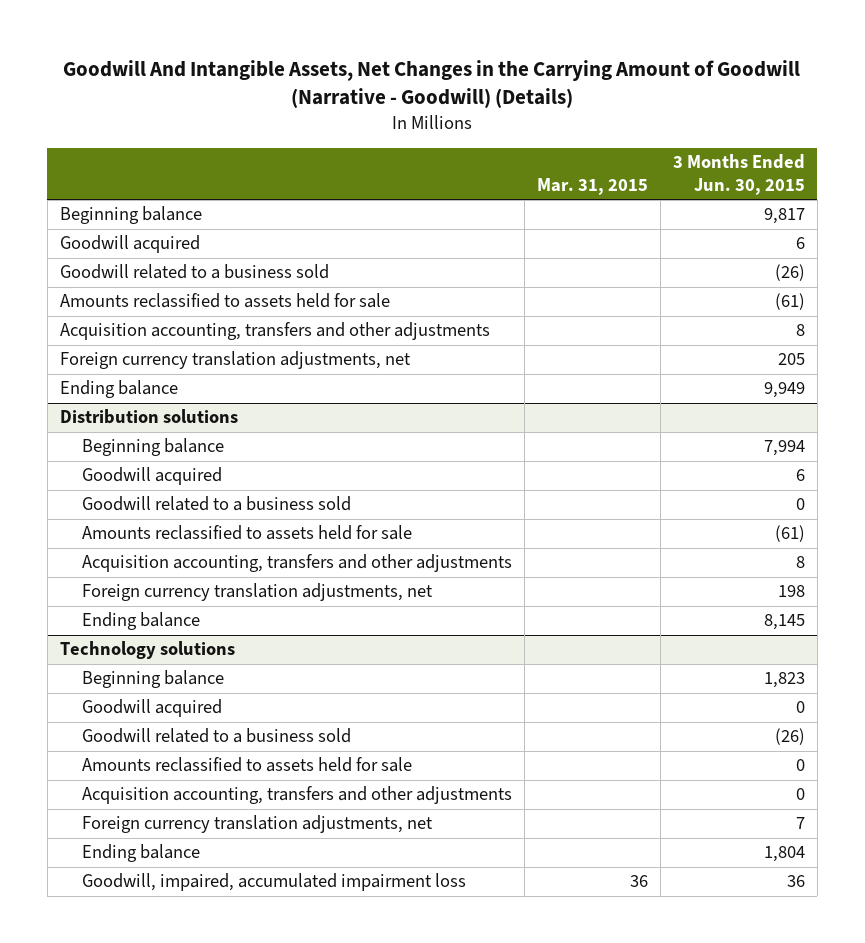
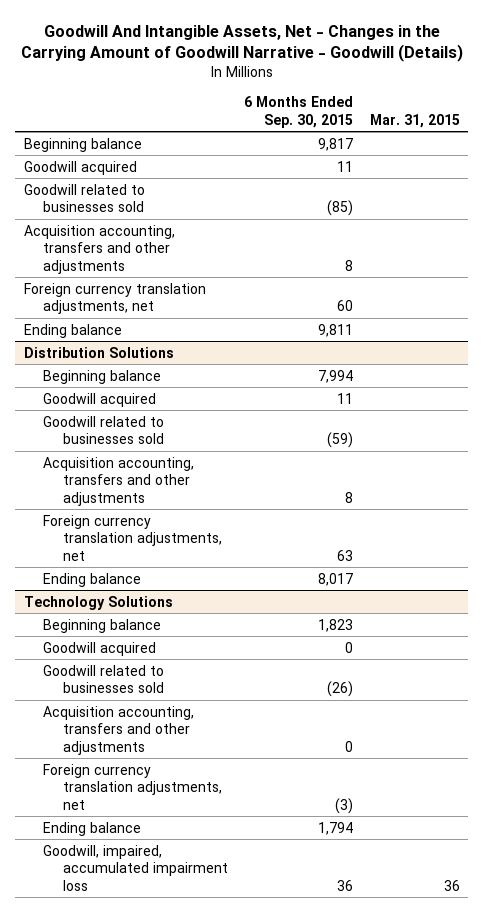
[63,59,801,109] Goodwill And Intangible Assets, Net Changes in the Carrying Amount of Goodwill (Narrative - Goodwill) (Details) -> [20,24,463,63] Goodwill And Intangible Assets, Net - Changes in the Carrying Amount of Goodwill Narrative - Goodwill (Details)
[672,154,805,196] 3 Months Ended Jun. 30, 2015 -> none
none -> [244,96,354,128] 6 Months Ended Sep. 30, 2015
[59,293,390,309] Amounts reclassified to assets held for sale -> none
[59,264,329,280] Goodwill related to a business sold -> [23,183,145,213] Goodwill related to businesses sold
[59,409,238,425] Distribution solutions -> [23,346,174,358] Distribution Solutions
[82,525,413,541] Amounts reclassified to assets held for sale -> none
[82,496,352,512] Goodwill related to a business sold -> [43,415,165,445] Goodwill related to businesses sold
[59,641,235,660] Technology solutions -> [23,595,173,610] Technology Solutions
[82,757,413,773] Amounts reclassified to assets held for sale -> none
[82,728,352,744] Goodwill related to a business sold -> [43,664,165,694] Goodwill related to businesses sold

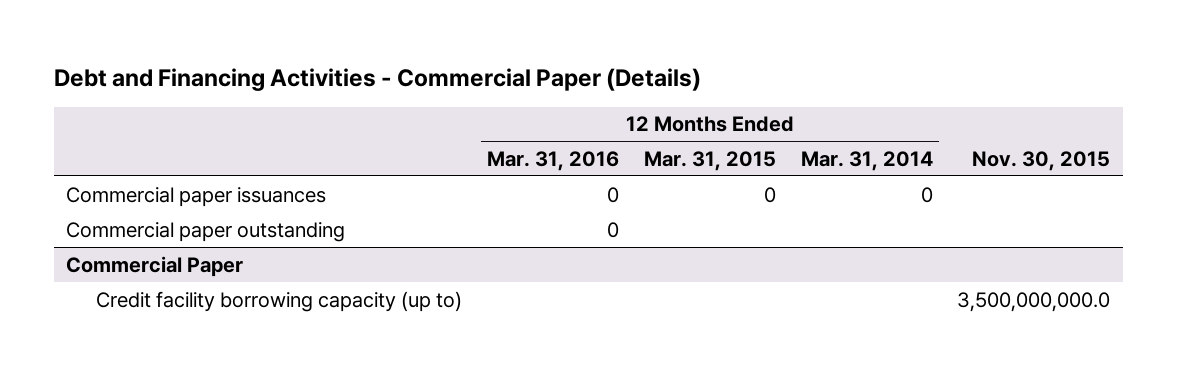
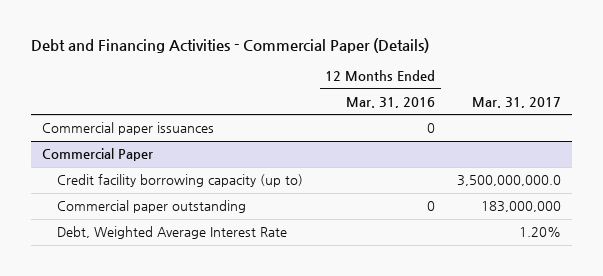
[643,150,776,171] Mar. 31, 2015 -> none
[800,150,933,171] Mar. 31, 2014 -> none
[972,150,1111,171] Nov. 30, 2015 -> none
none -> [472,96,562,108] Mar. 31, 2017
[66,221,346,242] Commercial paper outstanding -> none
none -> [56,200,246,214] Commercial paper outstanding
none -> [56,226,287,240] Debt, Weighted Average Interest Rate

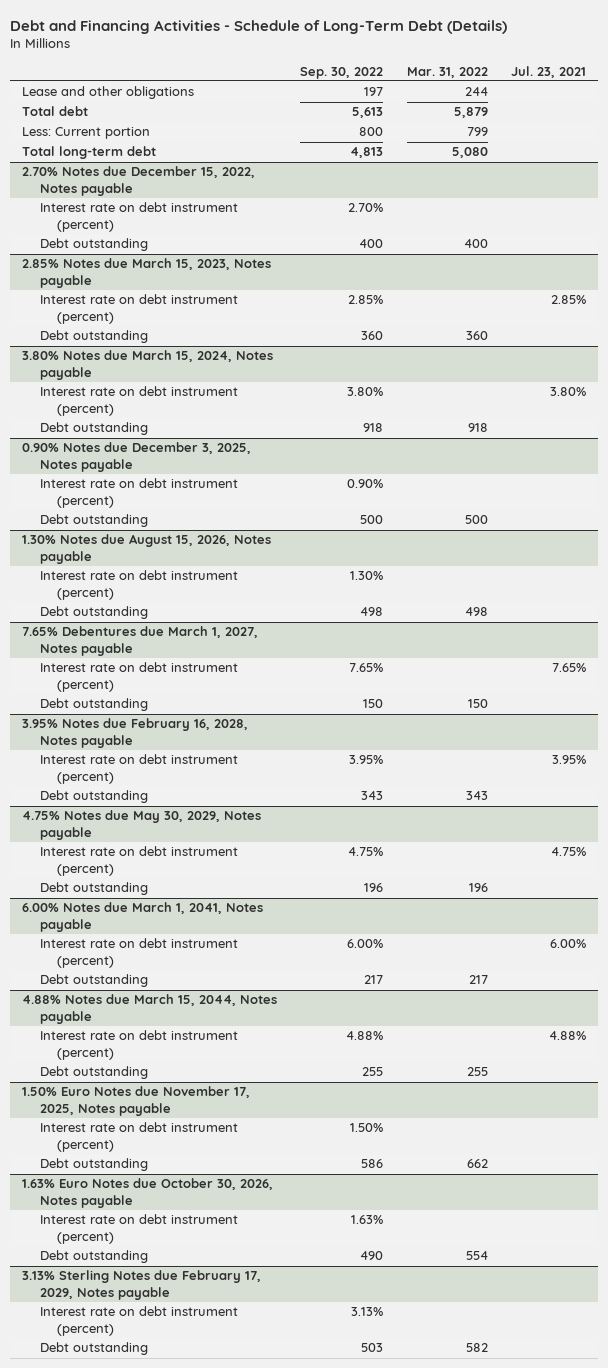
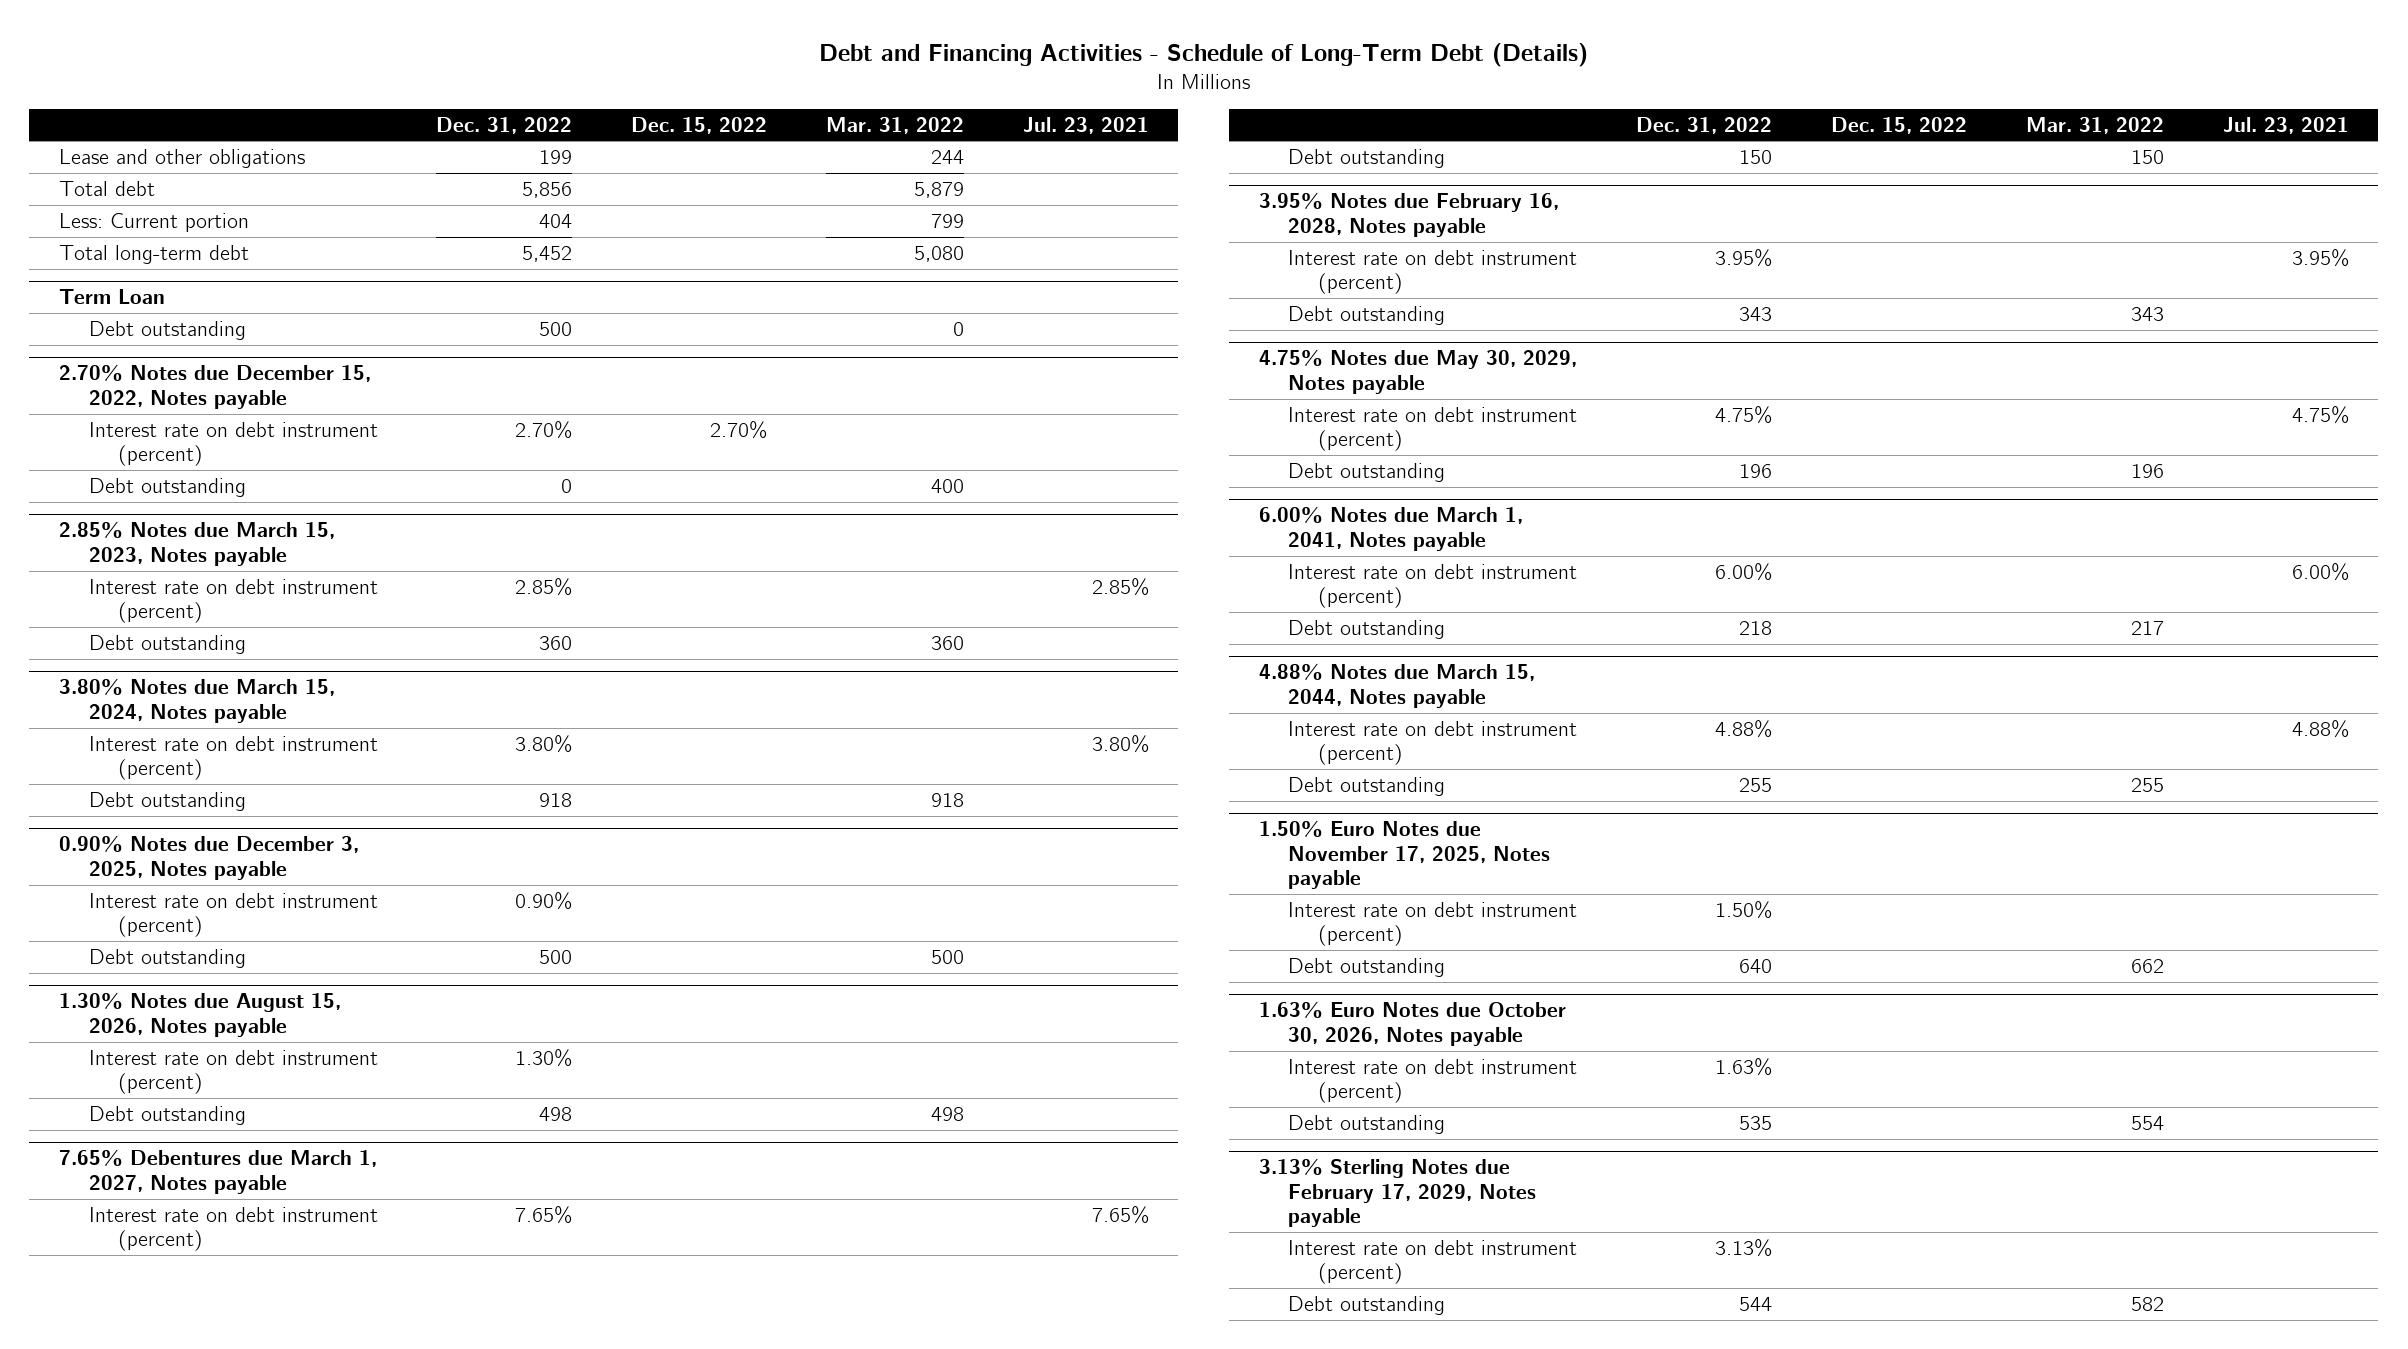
[300,66,384,79] Sep. 30, 2022 -> none
none -> [436,116,573,134] Dec. 31, 2022
none -> [631,116,768,134] Dec. 15, 2022
none -> [58,289,165,305] Term Loan
none -> [88,320,246,340] Debt outstanding

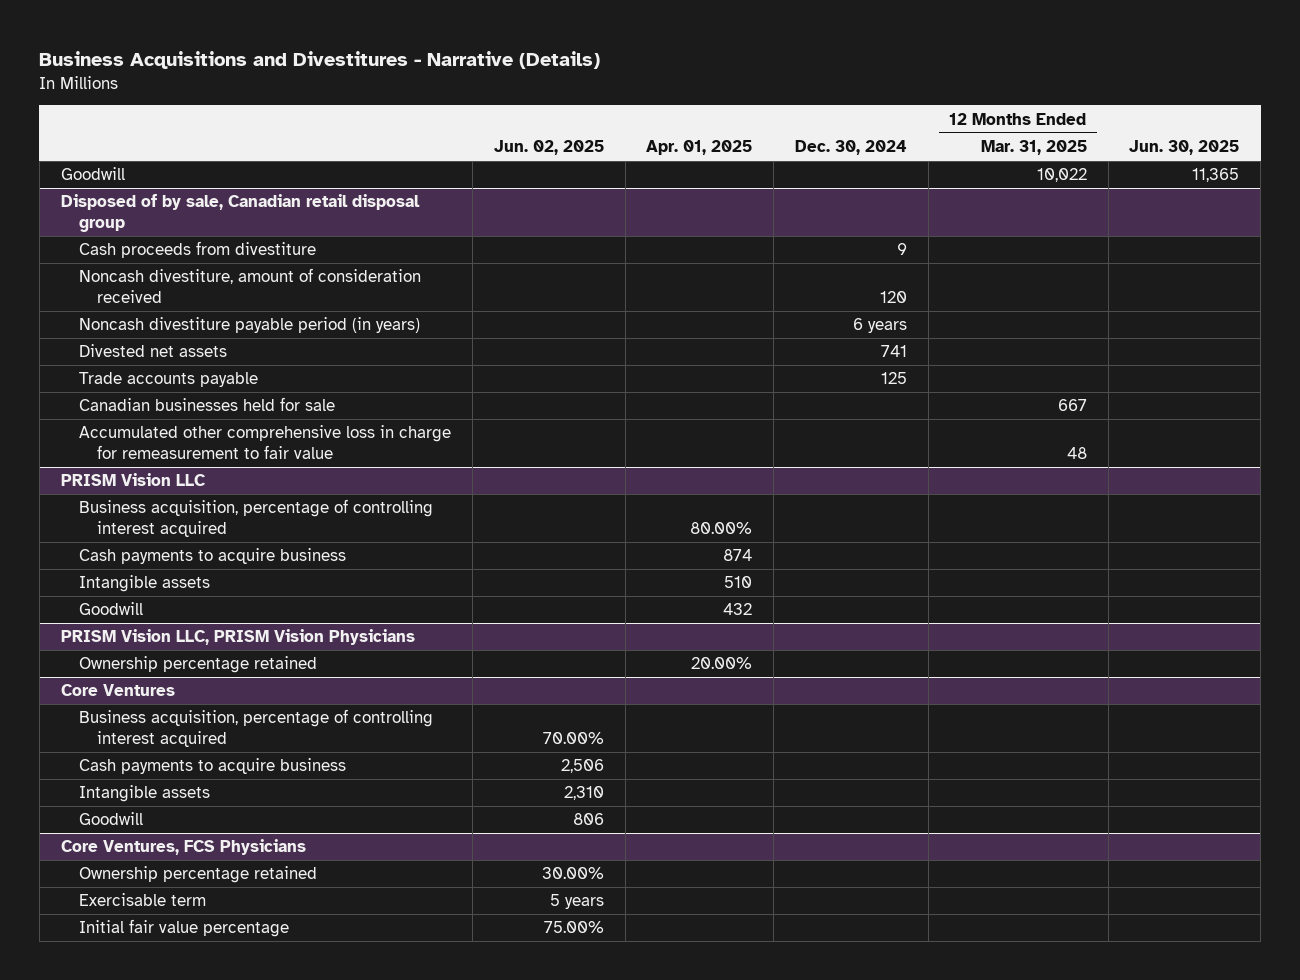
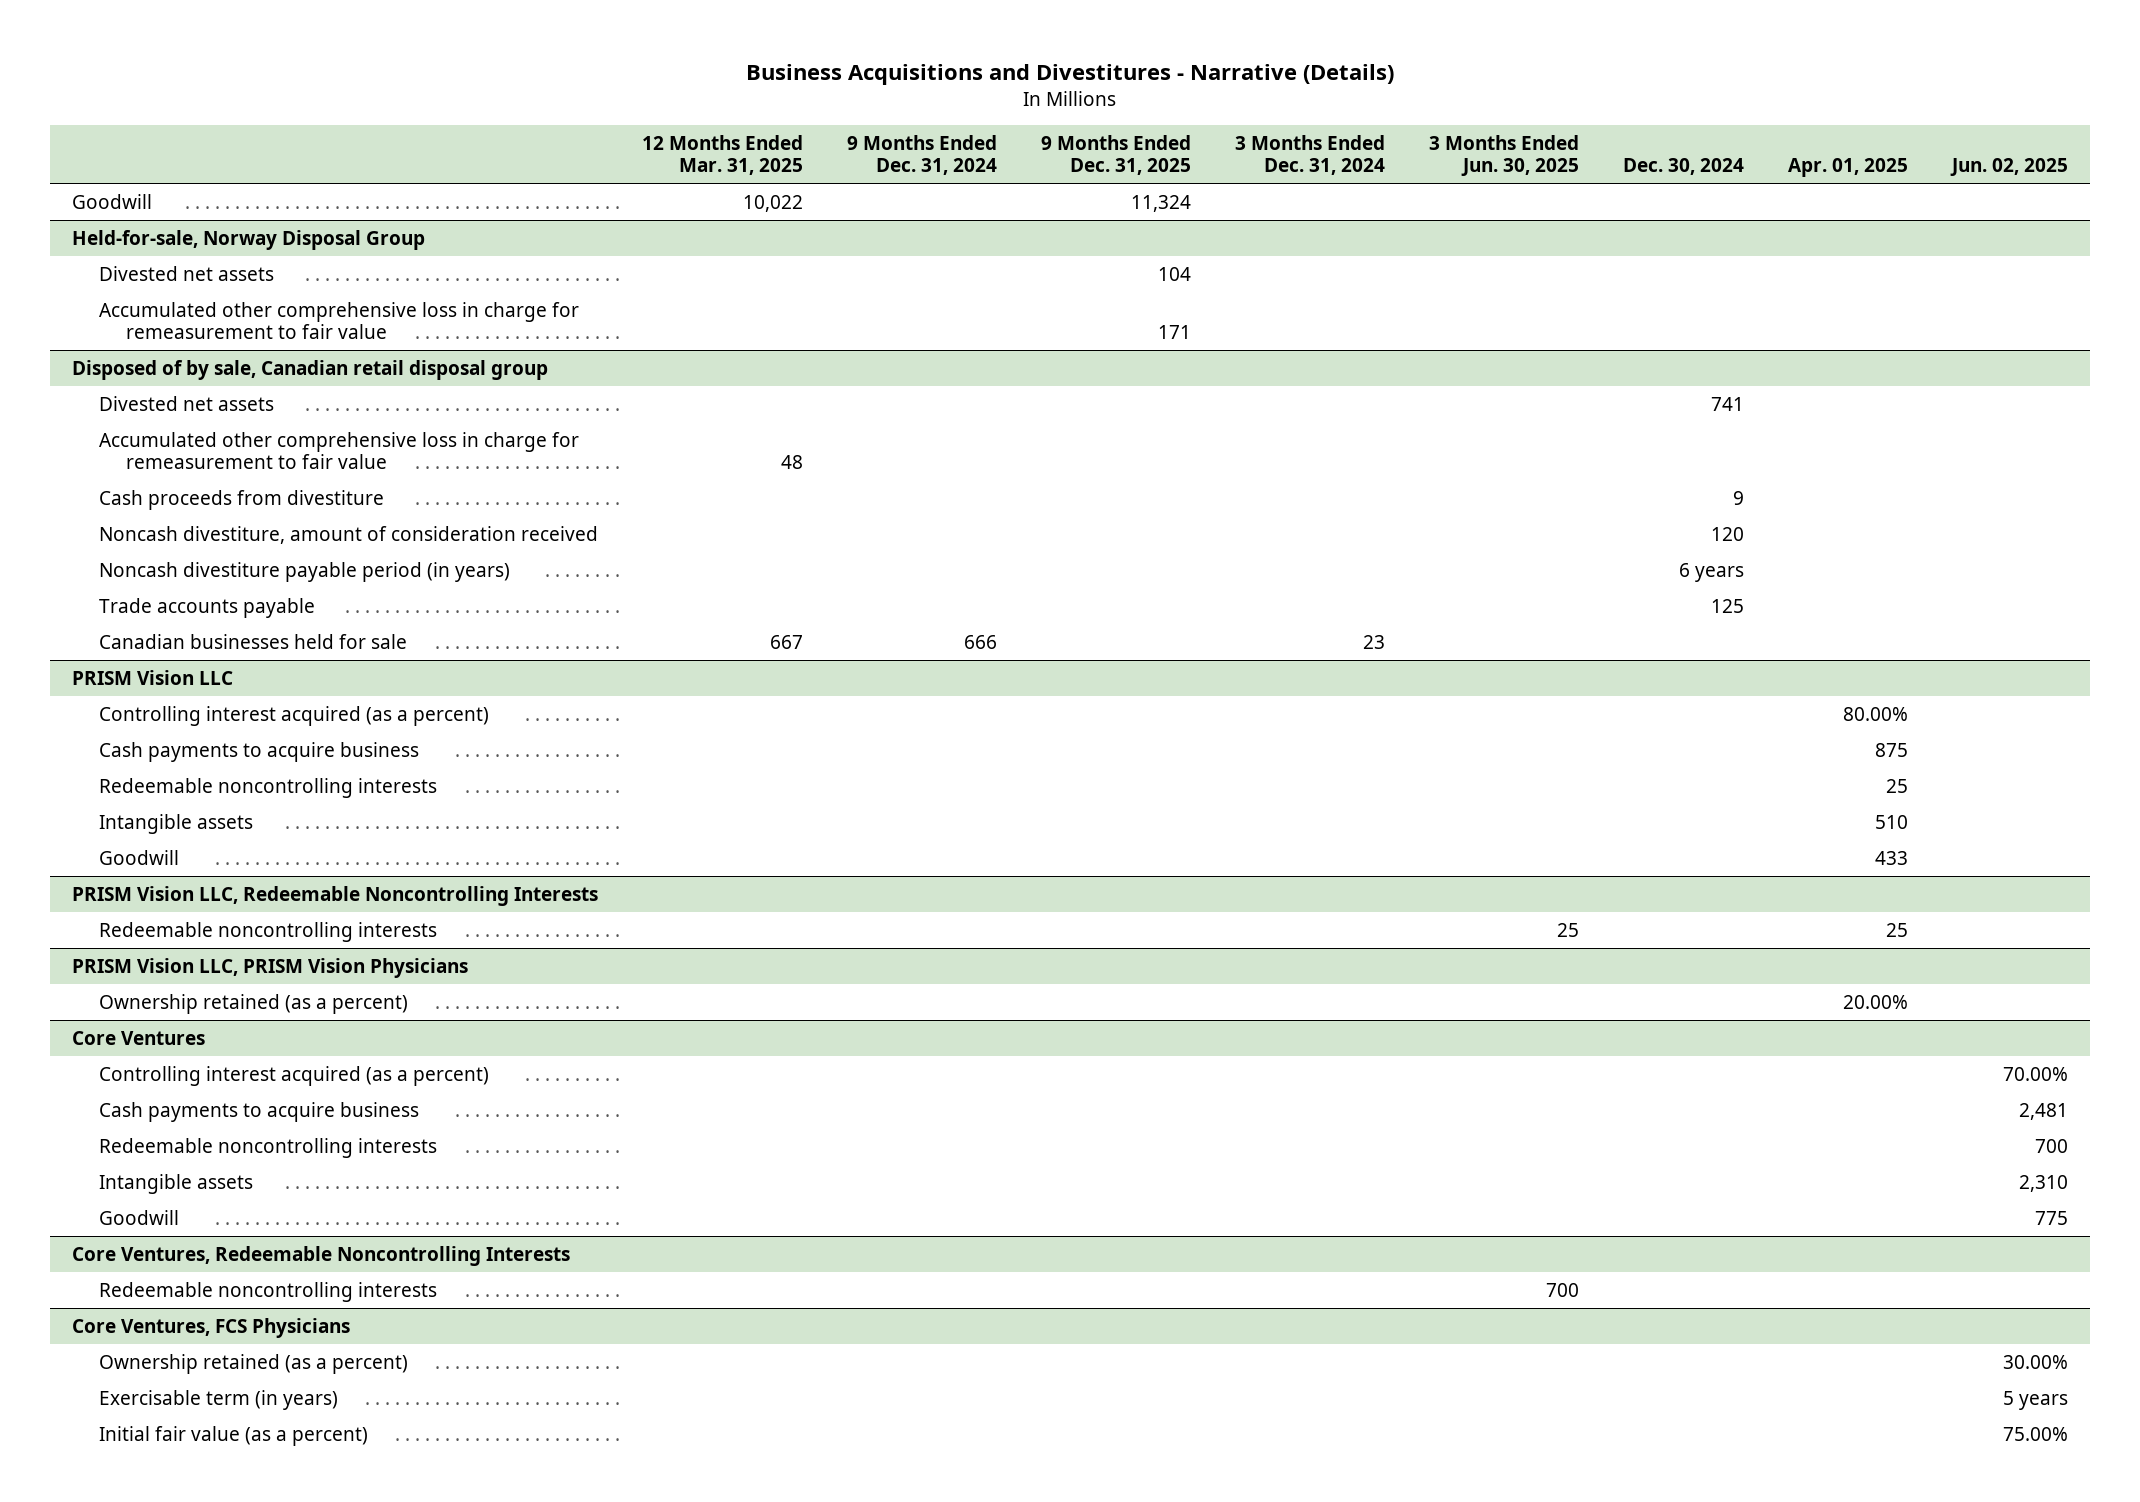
[1129,140,1240,156] Jun. 30, 2025 -> none
none -> [847,134,998,175] 9 Months Ended Dec. 31, 2024
none -> [1041,134,1192,175] 9 Months Ended Dec. 31, 2025
none -> [1235,134,1386,175] 3 Months Ended Dec. 31, 2024
none -> [1429,134,1580,176] 3 Months Ended Jun. 30, 2025
none -> [72,229,426,250] Held-for-sale, Norway Disposal Group
none -> [99,265,275,281] Divested net assets
none -> [99,301,580,339] Accumulated other comprehensive loss in charge for remeasurement to fair value
[79,344,228,358] Divested net assets -> [99,395,275,411] Divested net assets
[79,425,452,459] Accumulated other comprehensive loss in charge for remeasurement to fair value -> [99,431,580,469] Accumulated other comprehensive loss in charge for remeasurement to fair value
[79,499,434,537] Business acquisition, percentage of controlling interest acquired -> [99,705,490,726] Controlling interest acquired (as a percent)
[723,549,753,562] 874 -> [1875,742,1909,757] 875
none -> [99,777,438,798] Redeemable noncontrolling interests
[723,603,753,616] 432 -> [1875,850,1909,865] 433
none -> [72,885,599,906] PRISM Vision LLC, Redeemable Noncontrolling Interests
none -> [99,921,438,942] Redeemable noncontrolling interests
[79,656,318,674] Ownership percentage retained -> [99,993,409,1014] Ownership retained (as a percent)
[79,709,434,747] Business acquisition, percentage of controlling interest acquired -> [99,1065,490,1086] Controlling interest acquired (as a percent)
[560,759,604,774] 2,506 -> [2019,1102,2069,1120] 2,481
none -> [99,1137,438,1158] Redeemable noncontrolling interests
[572,813,604,826] 806 -> [2035,1210,2069,1225] 775
none -> [72,1245,571,1266] Core Ventures, Redeemable Noncontrolling Interests
none -> [99,1281,438,1302] Redeemable noncontrolling interests
[79,866,318,884] Ownership percentage retained -> [99,1353,409,1374] Ownership retained (as a percent)
[79,893,207,907] Exercisable term -> [99,1389,339,1410] Exercisable term (in years)
[79,919,290,938] Initial fair value percentage -> [99,1425,369,1446] Initial fair value (as a percent)

